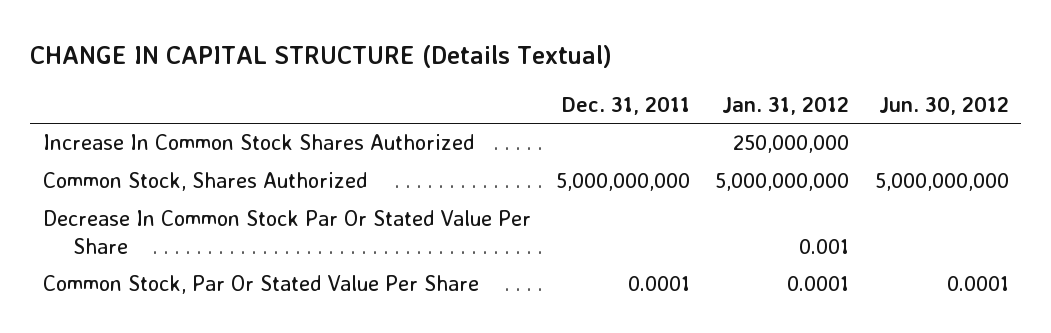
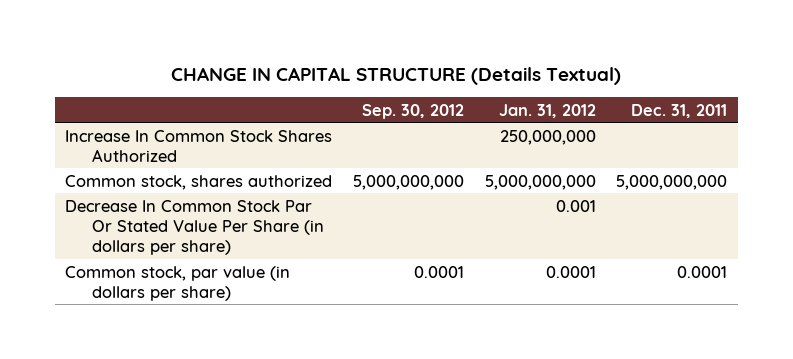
[878,96,1009,116] Jun. 30, 2012 -> none
none -> [361,103,464,119] Sep. 30, 2012
[42,172,367,192] Common Stock, Shares Authorized -> [65,174,333,190] Common stock, shares authorized
[42,210,531,254] Decrease In Common Stock Par Or Stated Value Per Share -> [65,199,324,255] Decrease In Common Stock Par Or Stated Value Per Share (in dollars per share)
[42,275,479,295] Common Stock, Par Or Stated Value Per Share -> [65,265,291,301] Common stock, par value (in dollars per share)

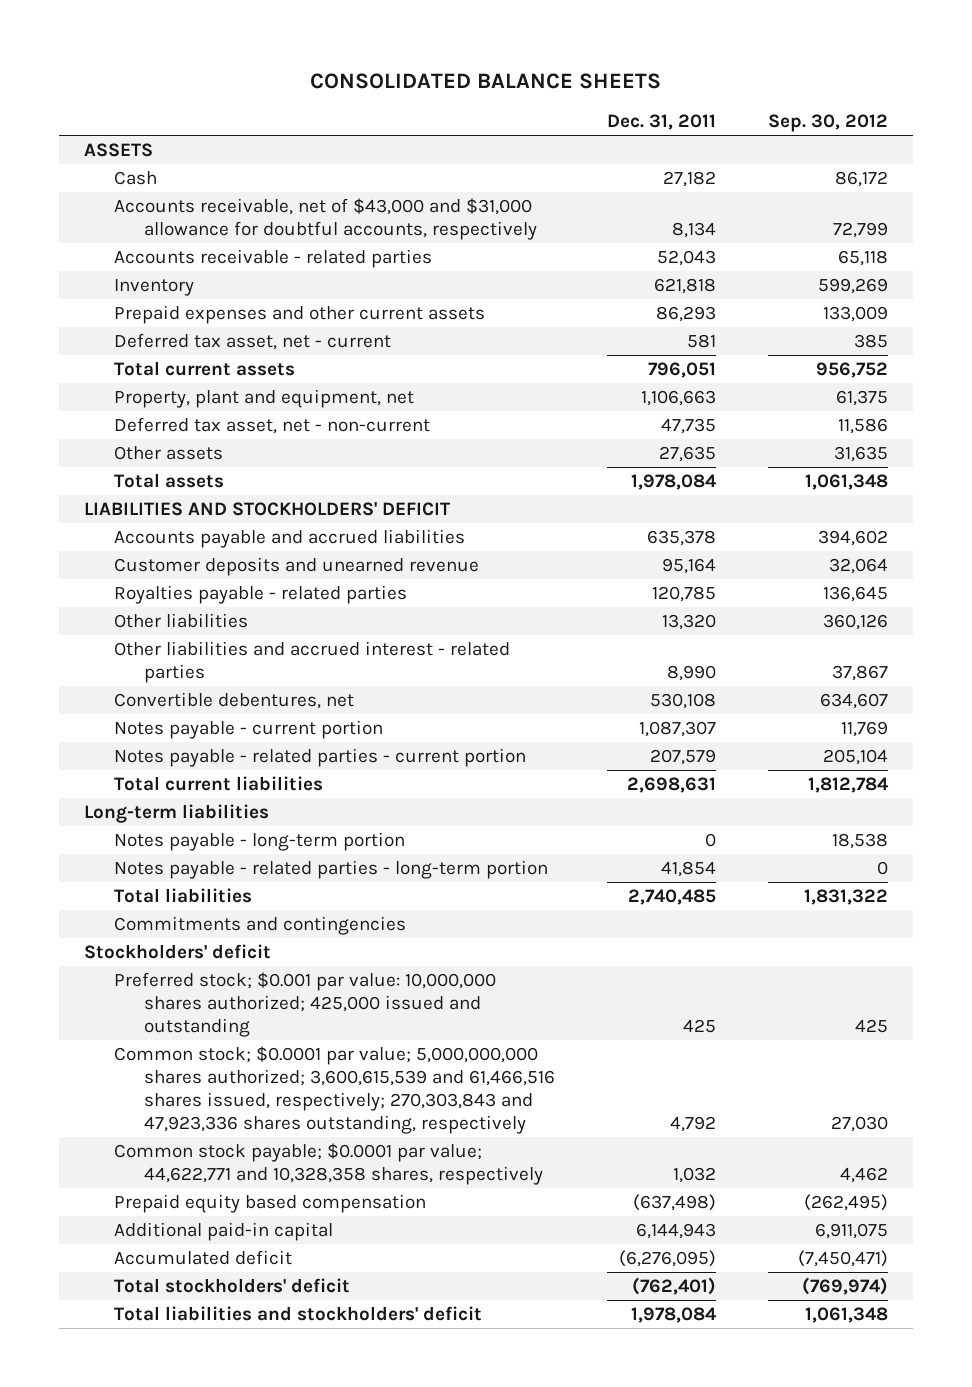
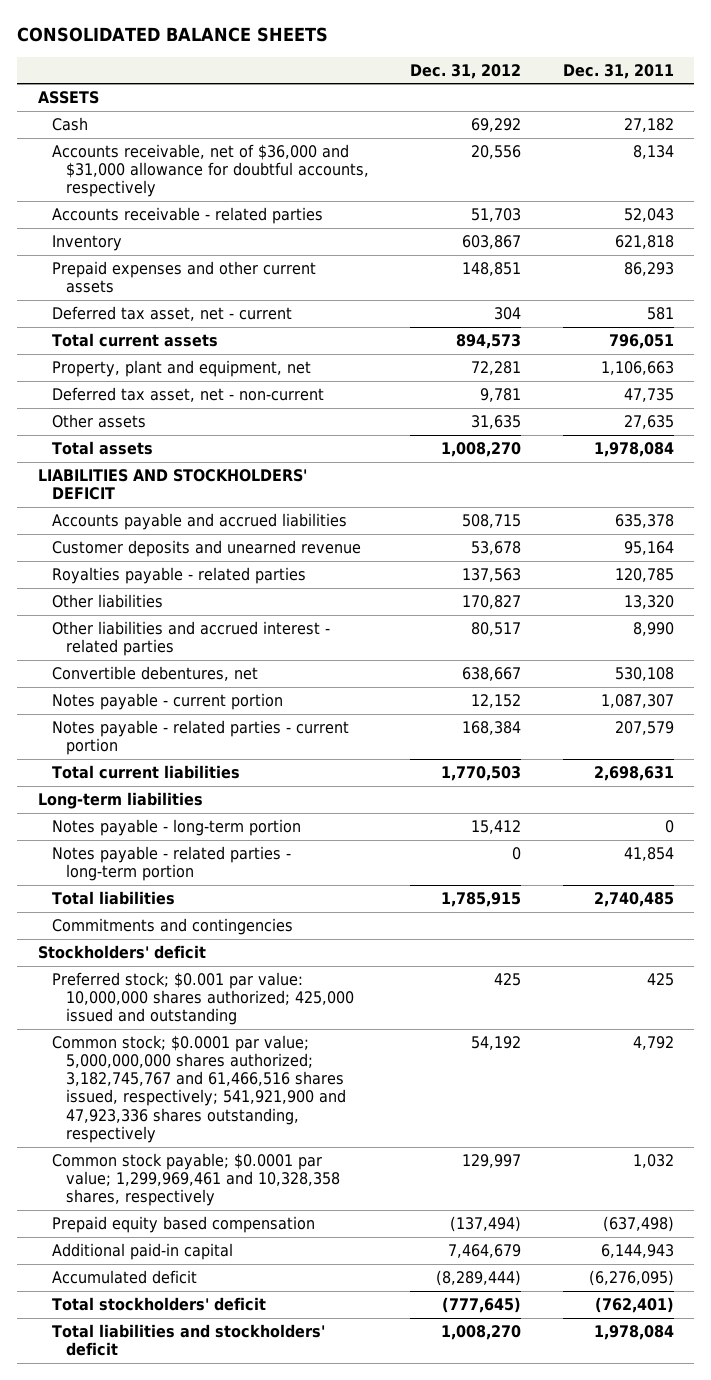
[767,114,888,133] Sep. 30, 2012 -> none
none -> [410,63,522,79] Dec. 31, 2012
[114,198,538,241] Accounts receivable, net of $43,000 and $31,000 allowance for doubtful accounts, respectively -> [52,143,370,198] Accounts receivable, net of $36,000 and $31,000 allowance for doubtful accounts, respectively
[114,1046,556,1135] Common stock; $0.0001 par value; 5,000,000,000 shares authorized; 3,600,615,539 and 61,466,516 shares issued, respectively; 270,303,843 and 47,923,336 shares outstanding, respectively -> [52,1034,347,1143] Common stock; $0.0001 par value; 5,000,000,000 shares authorized; 3,182,745,767 and 61,466,516 shares issued, respectively; 541,921,900 and 47,923,336 shares outstanding, respectively
[114,1143,544,1186] Common stock payable; $0.0001 par value; 44,622,771 and 10,328,358 shares, respectively -> [52,1152,341,1207] Common stock payable; $0.0001 par value; 1,299,969,461 and 10,328,358 shares, respectively

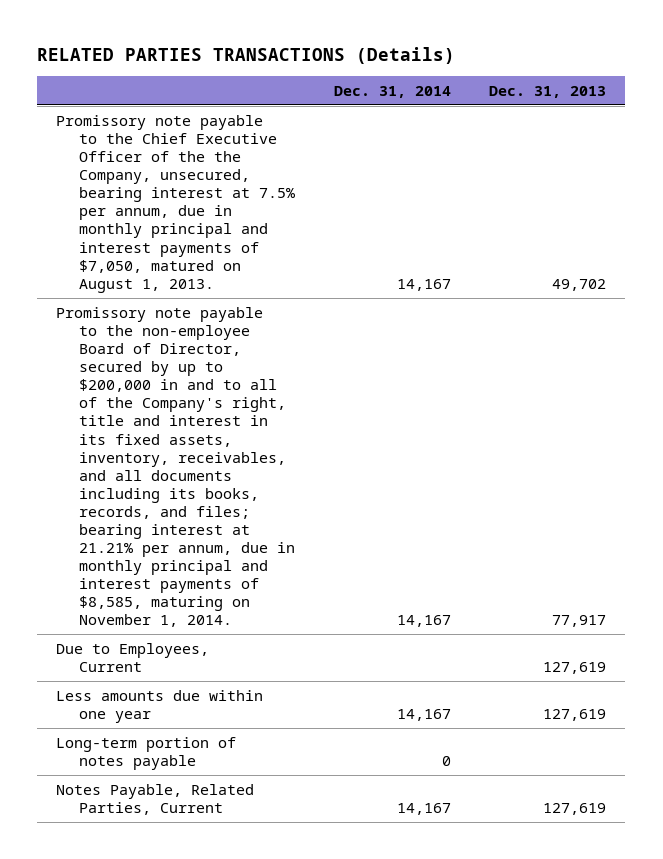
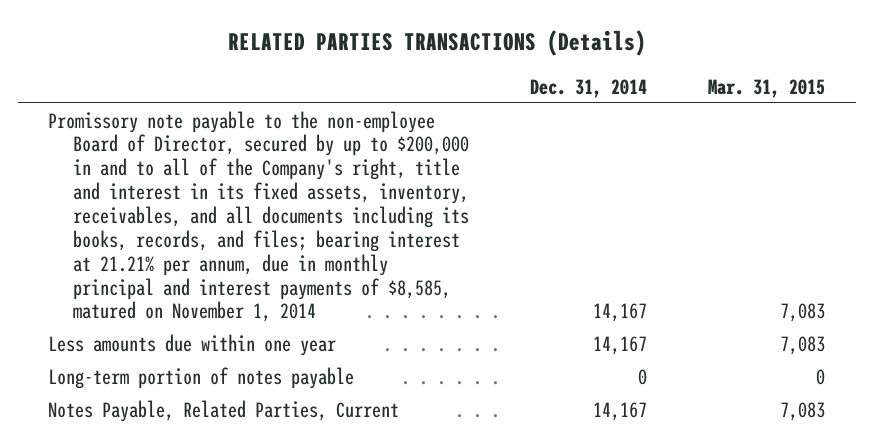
[489,85,607,98] Dec. 31, 2013 -> none
none -> [708,78,826,98] Mar. 31, 2015
[56,114,296,293] Promissory note payable to the Chief Executive Officer of the the Company, unsecured, bearing interest at 7.5% per annum, due in monthly principal and interest payments of $7,050, matured on August 1, 2013. -> none
[56,642,210,673] Due to Employees, Current -> none
[56,306,296,628] Promissory note payable to the non-employee Board of Director, secured by up to $200,000 in and to all of the Company's right, title and interest in its fixed assets, inventory, receivables, and all documents including its books, records, and files; bearing interest at 21.21% per annum, due in monthly principal and interest payments of $8,585, maturing on November 1, 2014. -> [48,110,469,323] Promissory note payable to the non-employee Board of Director, secured by up to $200,000 in and to all of the Company's right, title and interest in its fixed assets, inventory, receivables, and all documents including its books, records, and files; bearing interest at 21.21% per annum, due in monthly principal and interest payments of $8,585, matured on November 1, 2014

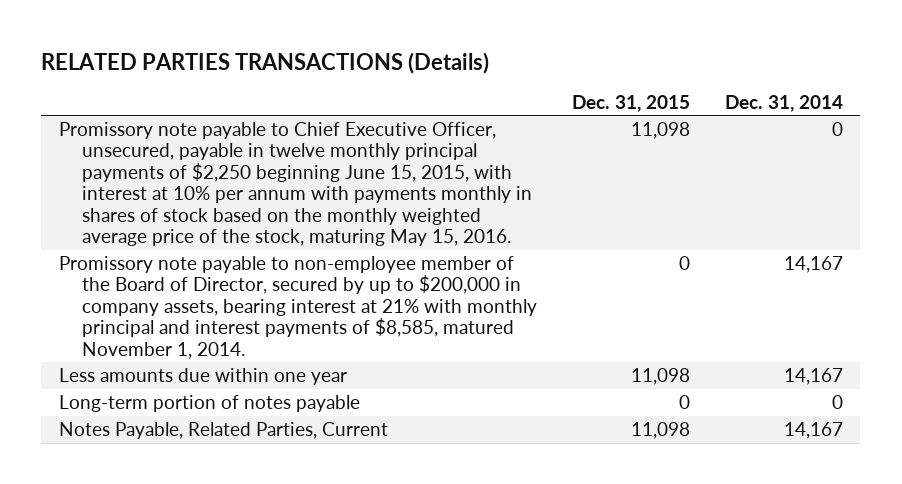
[708,78,826,98] Mar. 31, 2015 -> none
none -> [571,94,690,112] Dec. 31, 2015
[48,110,469,323] Promissory note payable to the non-employee Board of Director, secured by up to $200,000 in and to all of the Company's right, title and interest in its fixed assets, inventory, receivables, and all documents including its books, records, and files; bearing interest at 21.21% per annum, due in monthly principal and interest payments of $8,585, matured on November 1, 2014 -> [58,122,532,247] Promissory note payable to Chief Executive Officer, unsecured, payable in twelve monthly principal payments of $2,250 beginning June 15, 2015, with interest at 10% per annum with payments monthly in shares of stock based on the monthly weighted average price of the stock, maturing May 15, 2016.
[593,303,648,323] 14,167 -> [831,122,843,137] 0
none -> [58,256,537,359] Promissory note payable to non-employee member of the Board of Director, secured by up to $200,000 in company assets, bearing interest at 21% with monthly principal and interest payments of $8,585, matured November 1, 2014.

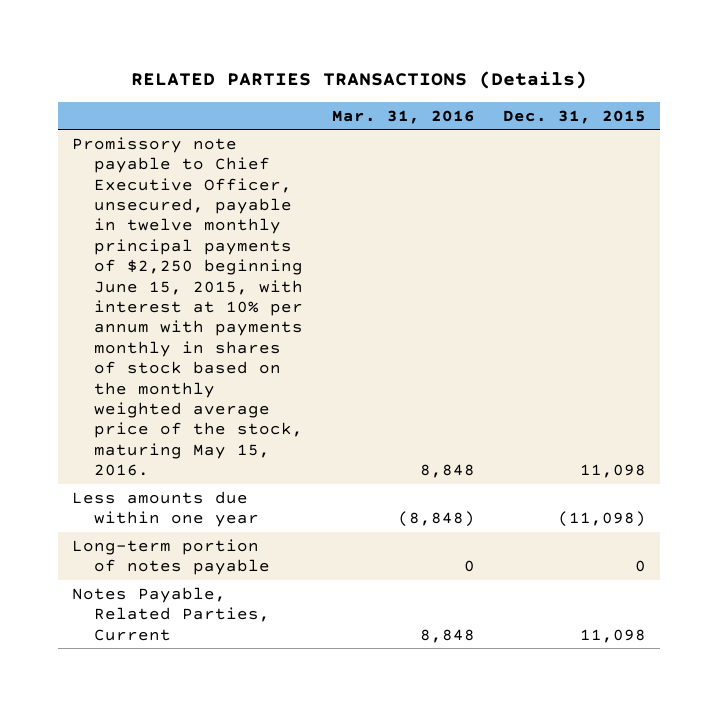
[724,94,843,112] Dec. 31, 2014 -> none
none -> [331,109,475,124] Mar. 31, 2016
[58,256,537,359] Promissory note payable to non-employee member of the Board of Director, secured by up to $200,000 in company assets, bearing interest at 21% with monthly principal and interest payments of $8,585, matured November 1, 2014. -> none
[630,368,690,386] 11,098 -> [558,511,647,528] (11,098)

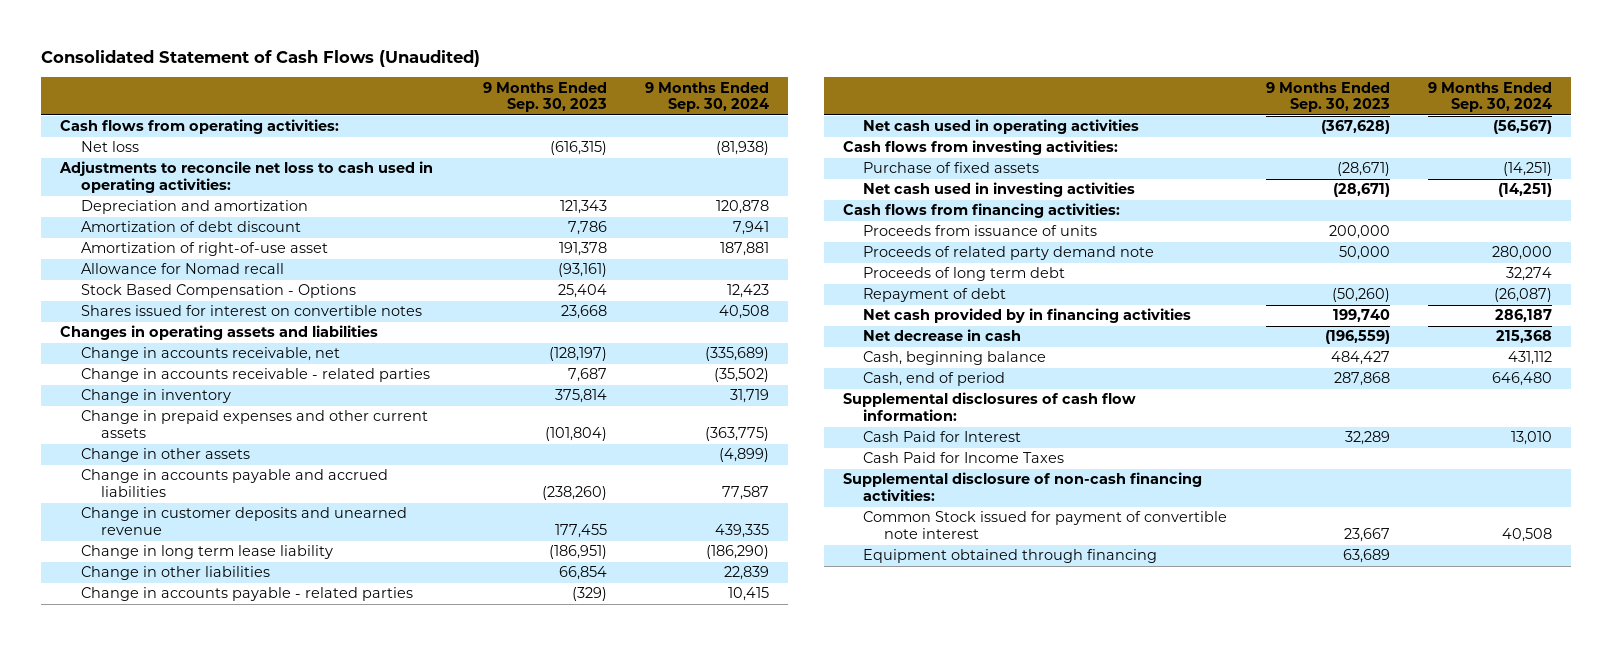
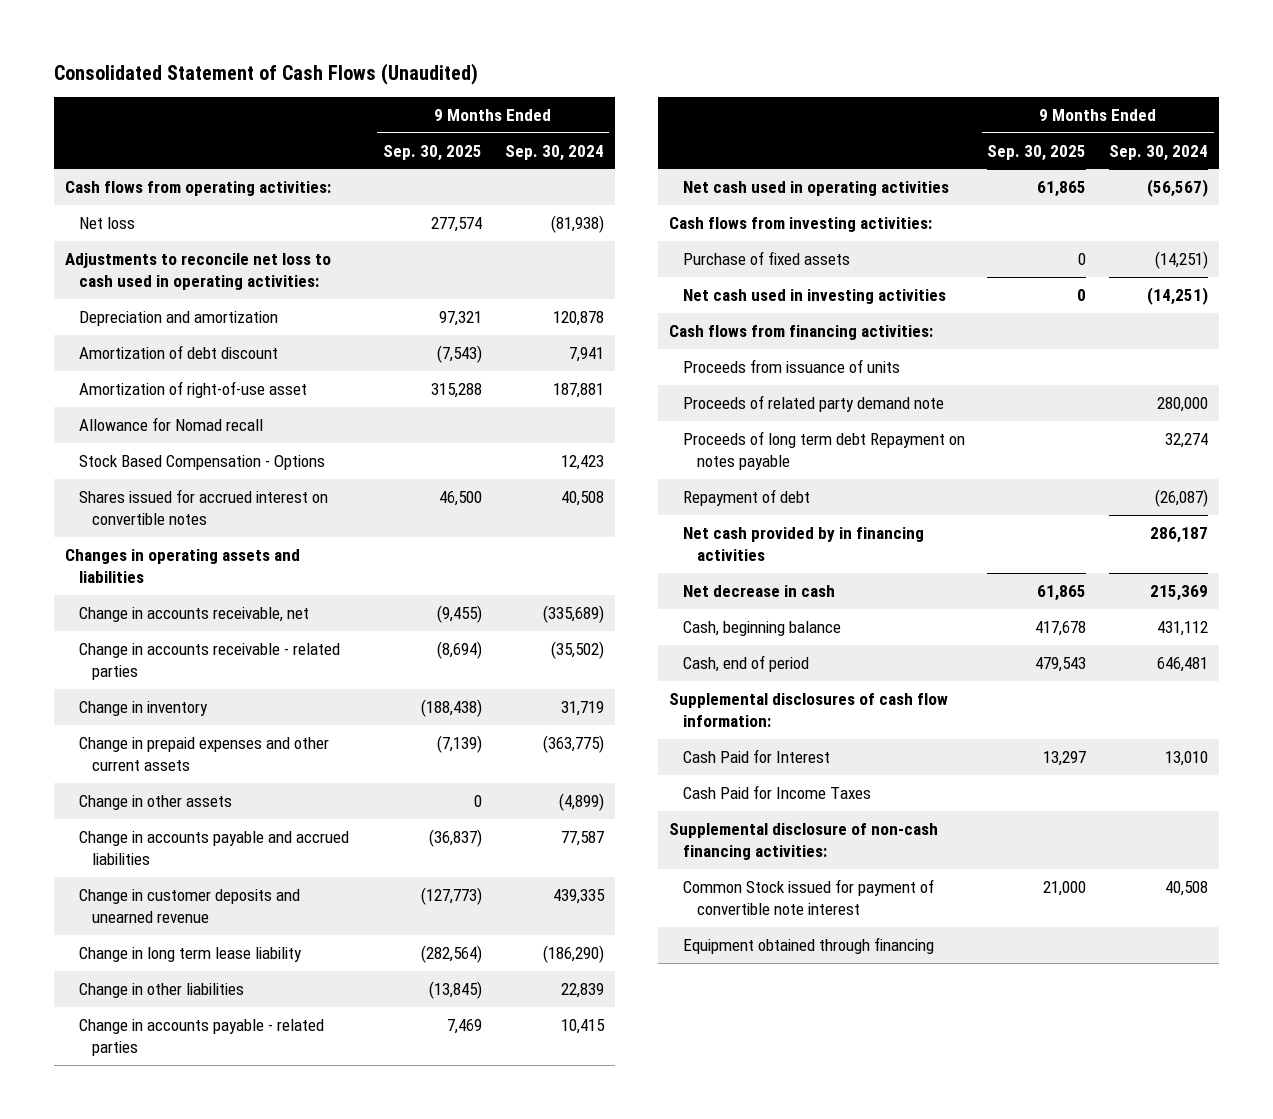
[482,81,607,113] 9 Months Ended Sep. 30, 2023 -> none
none -> [383,144,483,161] Sep. 30, 2025
[80,305,422,317] Shares issued for interest on convertible notes -> [78,488,328,525] Shares issued for accrued interest on convertible notes
[863,267,1066,282] Proceeds of long term debt -> [682,430,965,470] Proceeds of long term debt Repayment on notes payable
[1495,330,1552,344] 215,368 -> [1150,584,1209,601] 215,369
[1491,372,1552,387] 646,480 -> [1157,656,1209,672] 646,481

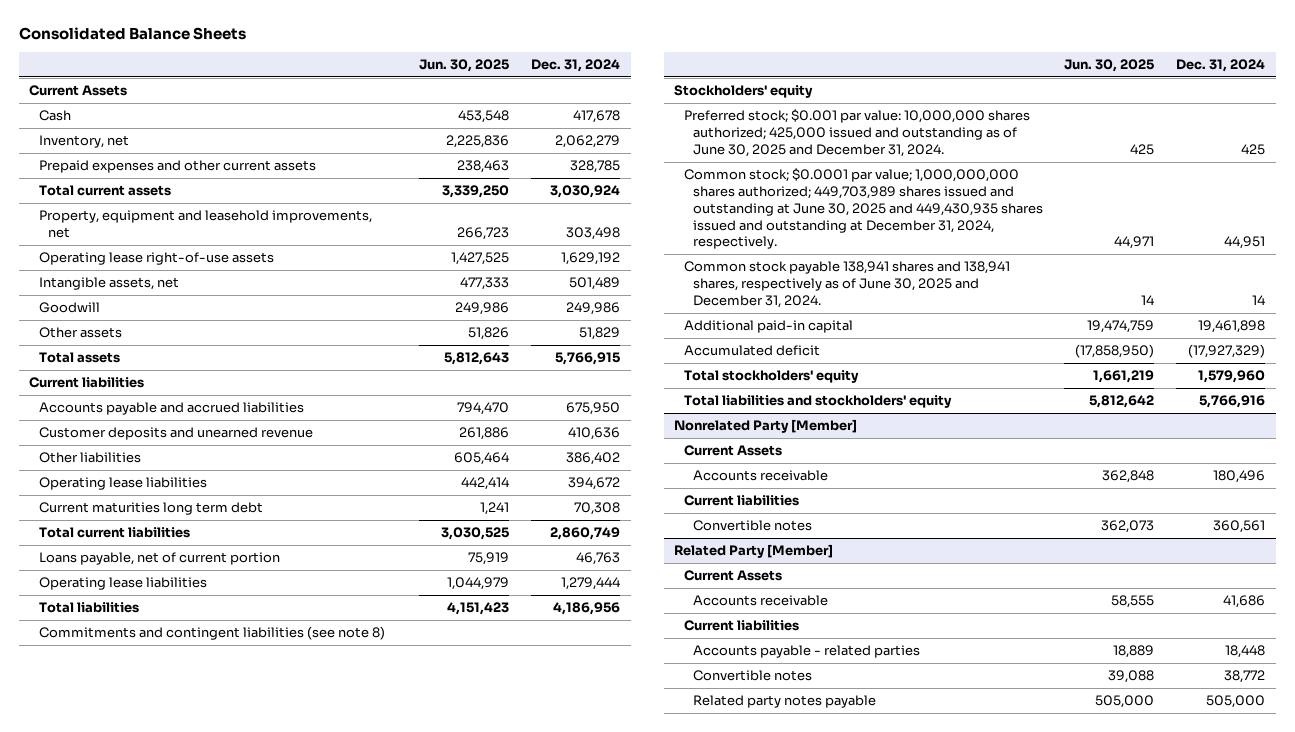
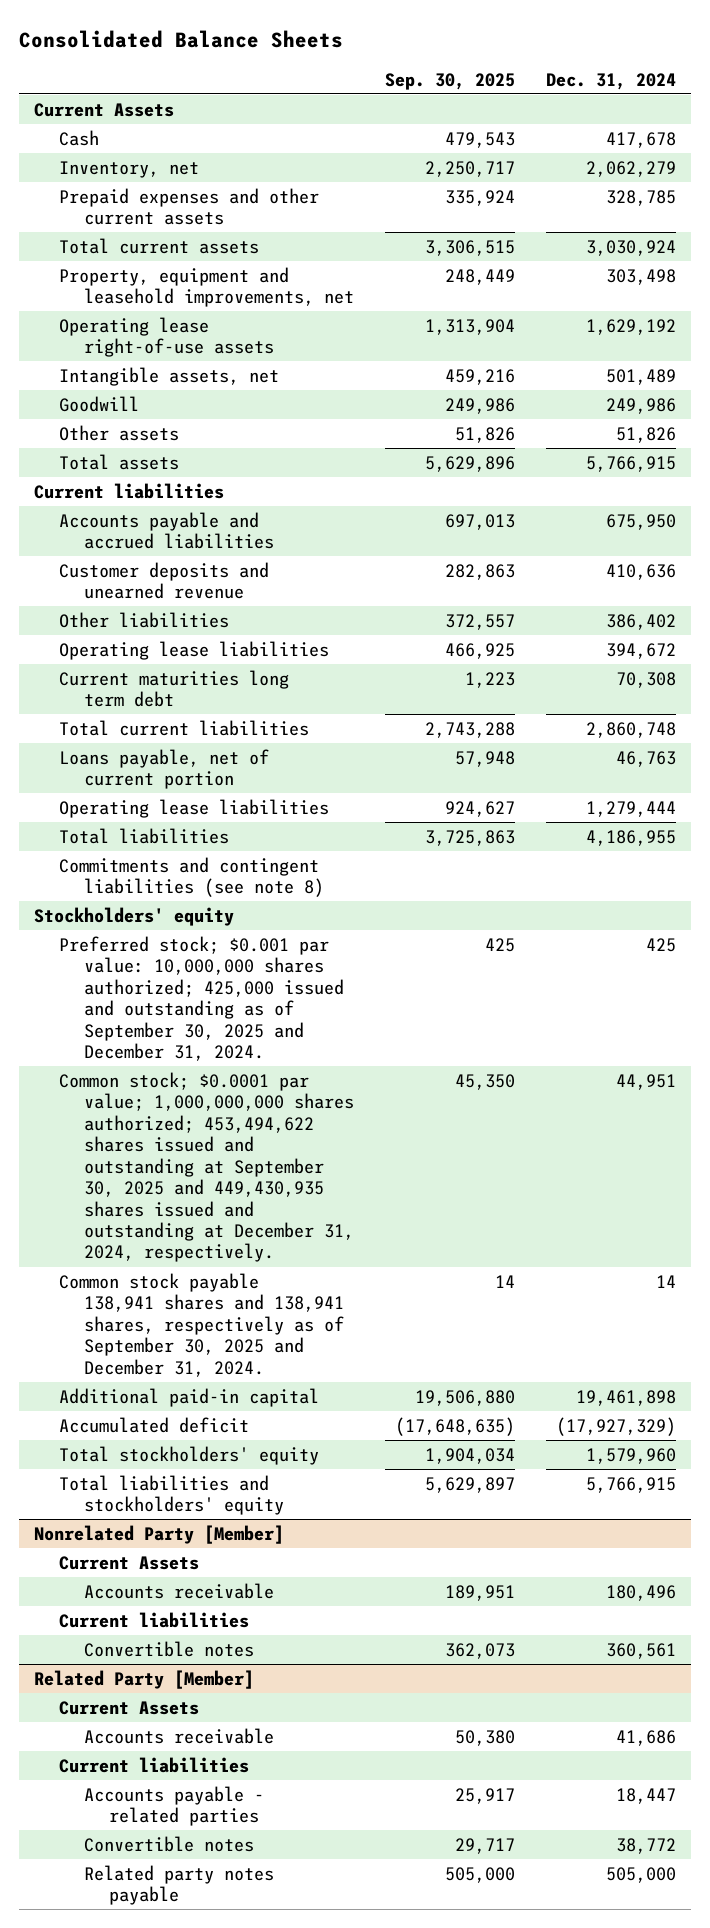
[419,58,510,72] Jun. 30, 2025 -> none
none -> [385,72,516,90] Sep. 30, 2025
[579,327,621,341] 51,829 -> [615,426,676,443] 51,826
[550,527,621,541] 2,860,749 -> [585,721,676,738] 2,860,748
[553,602,621,616] 4,186,956 -> [585,829,676,846] 4,186,955
[683,109,1030,157] Preferred stock; $0.001 par value: 10,000,000 shares authorized; 425,000 issued and outstanding as of June 30, 2025 and December 31, 2024. -> [59,935,345,1062] Preferred stock; $0.001 par value: 10,000,000 shares authorized; 425,000 issued and outstanding as of September 30, 2025 and December 31, 2024.
[683,168,1043,250] Common stock; $0.0001 par value; 1,000,000,000 shares authorized; 449,703,989 shares issued and outstanding at June 30, 2025 and 449,430,935 shares issued and outstanding at December 31, 2024, respectively. -> [59,1071,355,1263] Common stock; $0.0001 par value; 1,000,000,000 shares authorized; 453,494,622 shares issued and outstanding at September 30, 2025 and 449,430,935 shares issued and outstanding at December 31, 2024, respectively.
[683,261,1010,308] Common stock payable 138,941 shares and 138,941 shares, respectively as of June 30, 2025 and December 31, 2024. -> [59,1272,345,1377] Common stock payable 138,941 shares and 138,941 shares, respectively as of September 30, 2025 and December 31, 2024.
[1199,395,1266,409] 5,766,916 -> [585,1476,676,1493] 5,766,915
[1225,645,1266,659] 18,448 -> [615,1787,676,1804] 18,447

